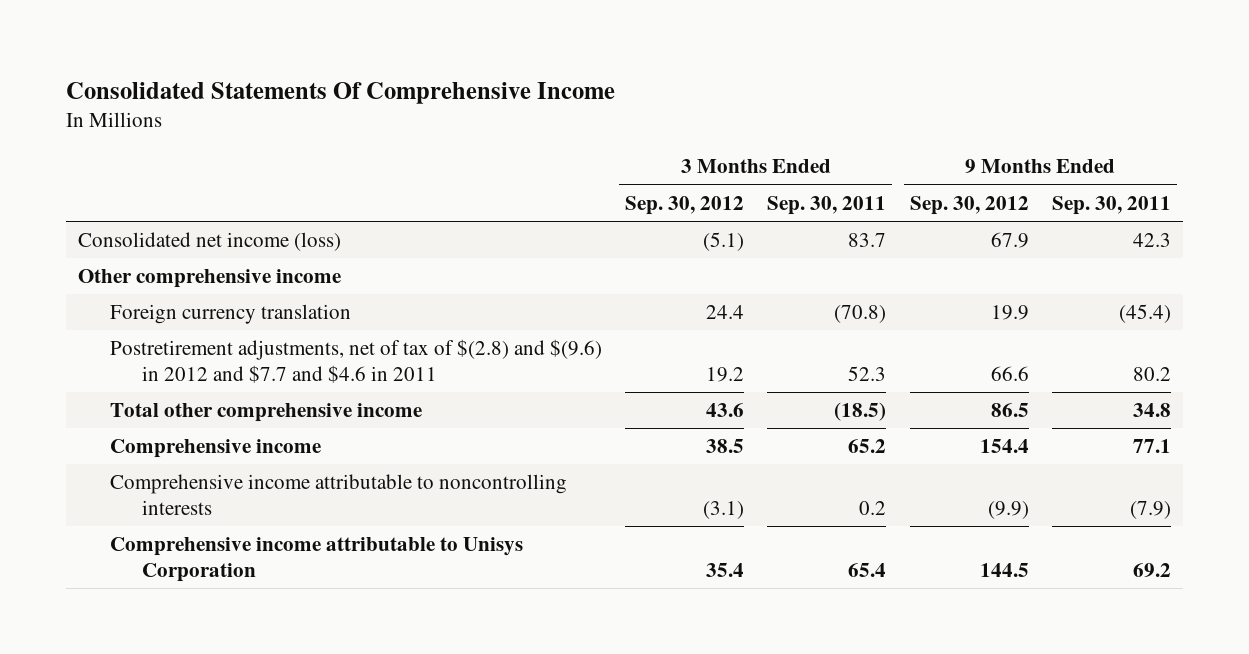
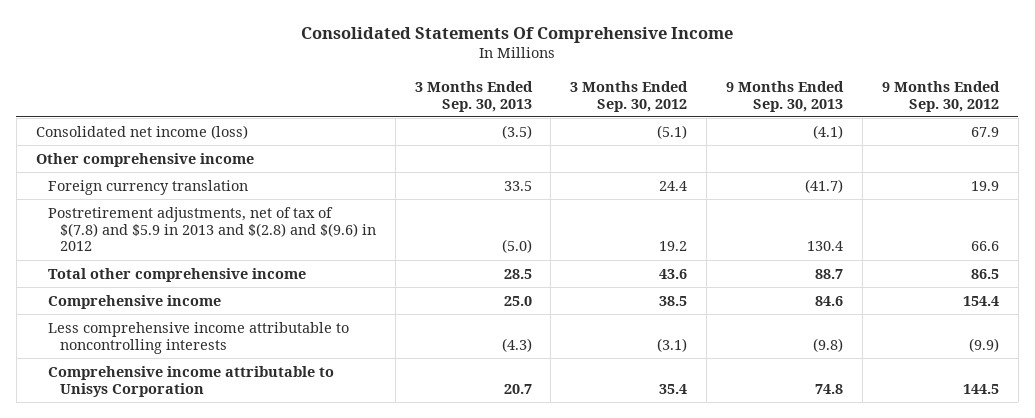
[767,195,887,215] Sep. 30, 2011 -> none
[1052,195,1172,215] Sep. 30, 2011 -> none
none -> [414,80,533,112] 3 Months Ended Sep. 30, 2013
none -> [726,80,845,112] 9 Months Ended Sep. 30, 2013
[109,339,602,383] Postretirement adjustments, net of tax of $(2.8) and $(9.6) in 2012 and $7.7 and $4.6 in 2011 -> [47,206,376,252] Postretirement adjustments, net of tax of $(7.8) and $5.9 in 2013 and $(2.8) and $(9.6) in 2012
[109,474,567,515] Comprehensive income attributable to noncontrolling interests -> [47,321,349,354] Less comprehensive income attributable to noncontrolling interests

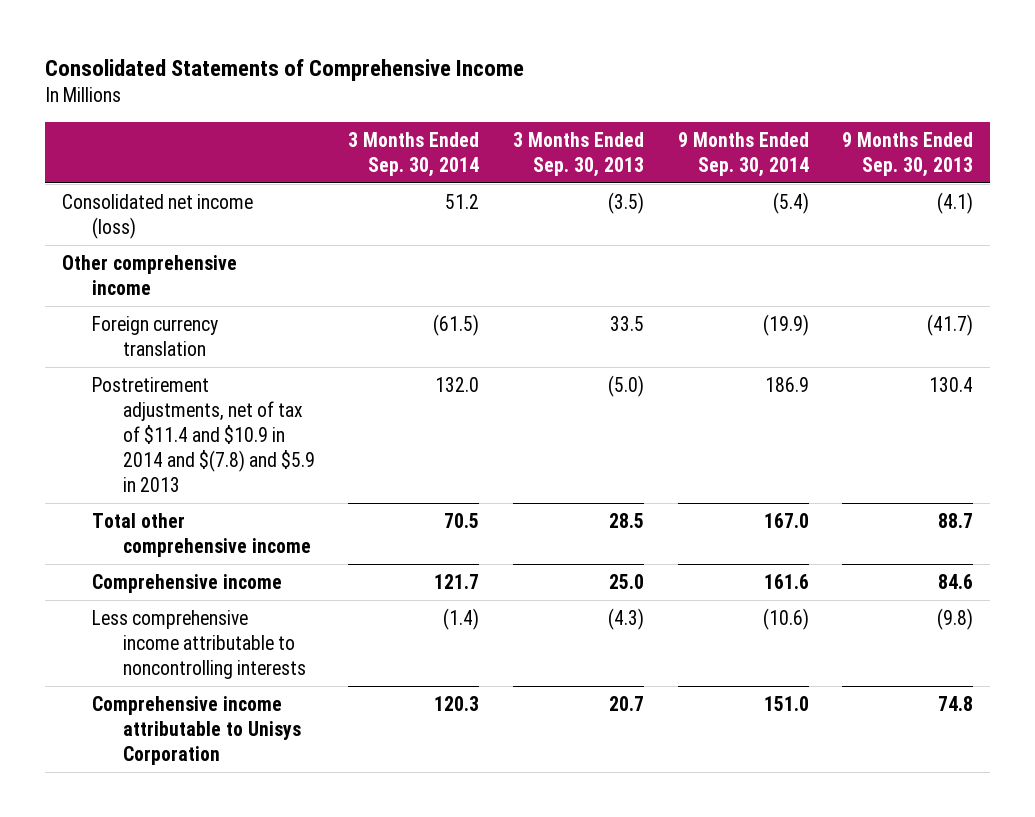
[301,26,734,43] Consolidated Statements Of Comprehensive Income -> [45,58,525,81] Consolidated Statements of Comprehensive Income
[570,80,689,112] 3 Months Ended Sep. 30, 2012 -> none
[881,80,1000,112] 9 Months Ended Sep. 30, 2012 -> none
none -> [348,131,480,177] 3 Months Ended Sep. 30, 2014
none -> [677,131,809,177] 9 Months Ended Sep. 30, 2014
[47,206,376,252] Postretirement adjustments, net of tax of $(7.8) and $5.9 in 2013 and $(2.8) and $(9.6) in 2012 -> [92,376,315,492] Postretirement adjustments, net of tax of $11.4 and $10.9 in 2014 and $(7.8) and $5.9 in 2013

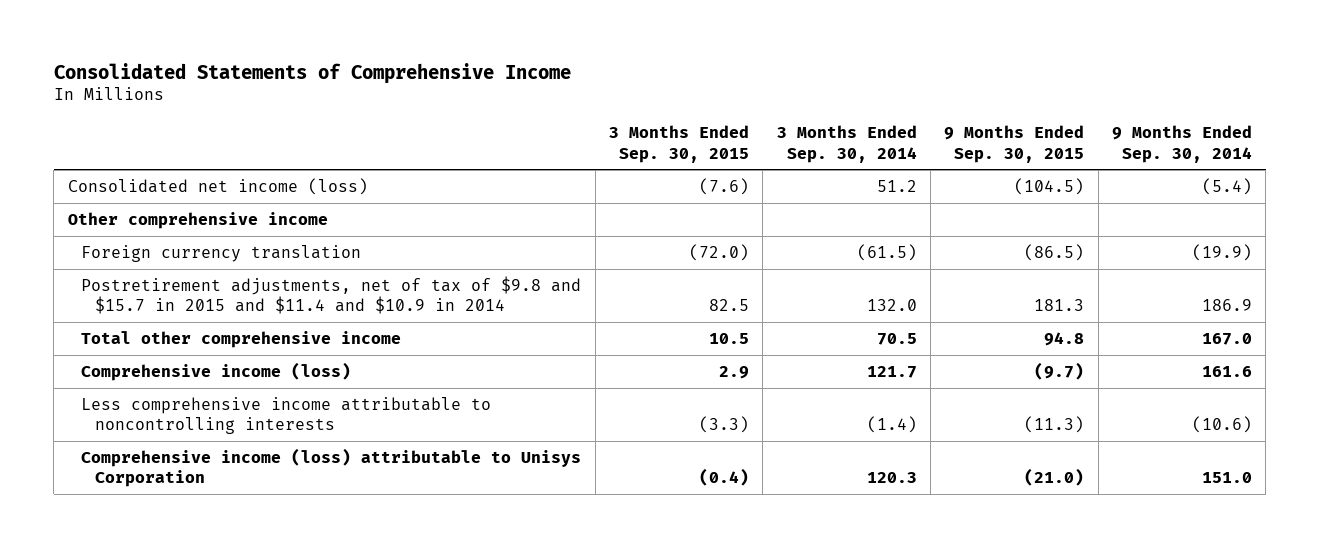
[513,131,645,177] 3 Months Ended Sep. 30, 2013 -> none
[842,131,974,177] 9 Months Ended Sep. 30, 2013 -> none
none -> [609,125,750,163] 3 Months Ended Sep. 30, 2015
none -> [944,125,1085,163] 9 Months Ended Sep. 30, 2015
[92,376,315,492] Postretirement adjustments, net of tax of $11.4 and $10.9 in 2014 and $(7.8) and $5.9 in 2013 -> [81,275,582,315] Postretirement adjustments, net of tax of $9.8 and $15.7 in 2015 and $11.4 and $10.9 in 2014
[92,573,283,593] Comprehensive income -> [81,361,352,381] Comprehensive income (loss)
[92,695,301,765] Comprehensive income attributable to Unisys Corporation -> [81,447,582,488] Comprehensive income (loss) attributable to Unisys Corporation

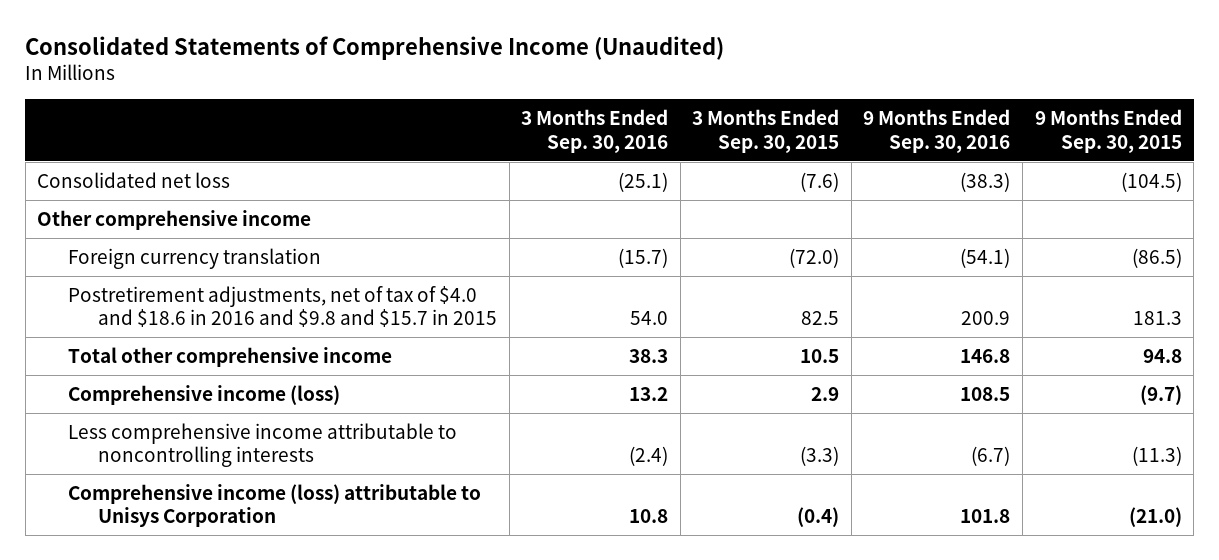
[53,62,571,84] Consolidated Statements of Comprehensive Income -> [25,35,725,60] Consolidated Statements of Comprehensive Income (Unaudited)
[776,125,917,163] 3 Months Ended Sep. 30, 2014 -> none
[1112,125,1253,163] 9 Months Ended Sep. 30, 2014 -> none
none -> [521,109,669,153] 3 Months Ended Sep. 30, 2016
none -> [863,109,1011,153] 9 Months Ended Sep. 30, 2016
[67,177,368,195] Consolidated net income (loss) -> [37,171,231,188] Consolidated net loss
[81,275,582,315] Postretirement adjustments, net of tax of $9.8 and $15.7 in 2015 and $11.4 and $10.9 in 2014 -> [67,285,497,328] Postretirement adjustments, net of tax of $4.0 and $18.6 in 2016 and $9.8 and $15.7 in 2015

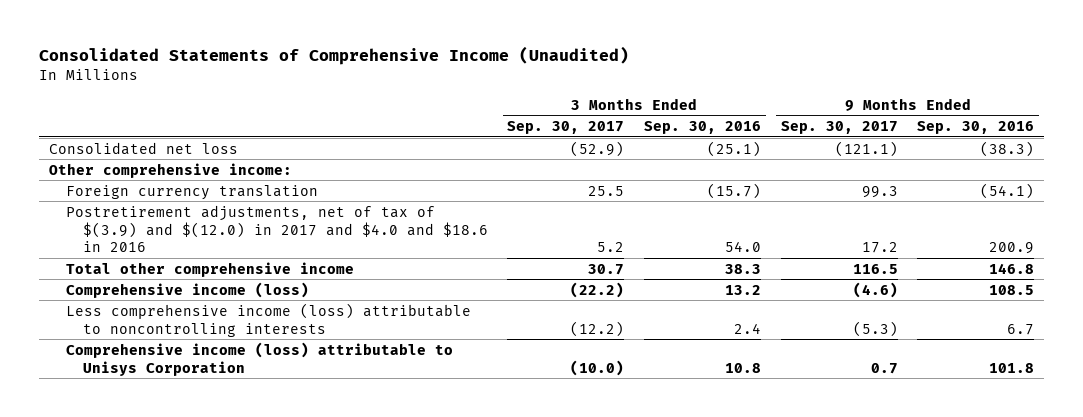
[692,109,840,153] 3 Months Ended Sep. 30, 2015 -> none
[1034,109,1182,153] 9 Months Ended Sep. 30, 2015 -> none
none -> [507,120,625,134] Sep. 30, 2017
none -> [780,120,898,134] Sep. 30, 2017
[37,209,312,230] Other comprehensive income -> [48,162,292,178] Other comprehensive income:
[67,285,497,328] Postretirement adjustments, net of tax of $4.0 and $18.6 in 2016 and $9.8 and $15.7 in 2015 -> [65,204,488,253] Postretirement adjustments, net of tax of $(3.9) and $(12.0) in 2017 and $4.0 and $18.6 in 2016
[67,422,457,468] Less comprehensive income attributable to noncontrolling interests -> [65,302,471,337] Less comprehensive income (loss) attributable to noncontrolling interests
[629,446,669,467] (2.4) -> [734,322,762,334] 2.4
[971,446,1011,467] (6.7) -> [1007,323,1035,335] 6.7

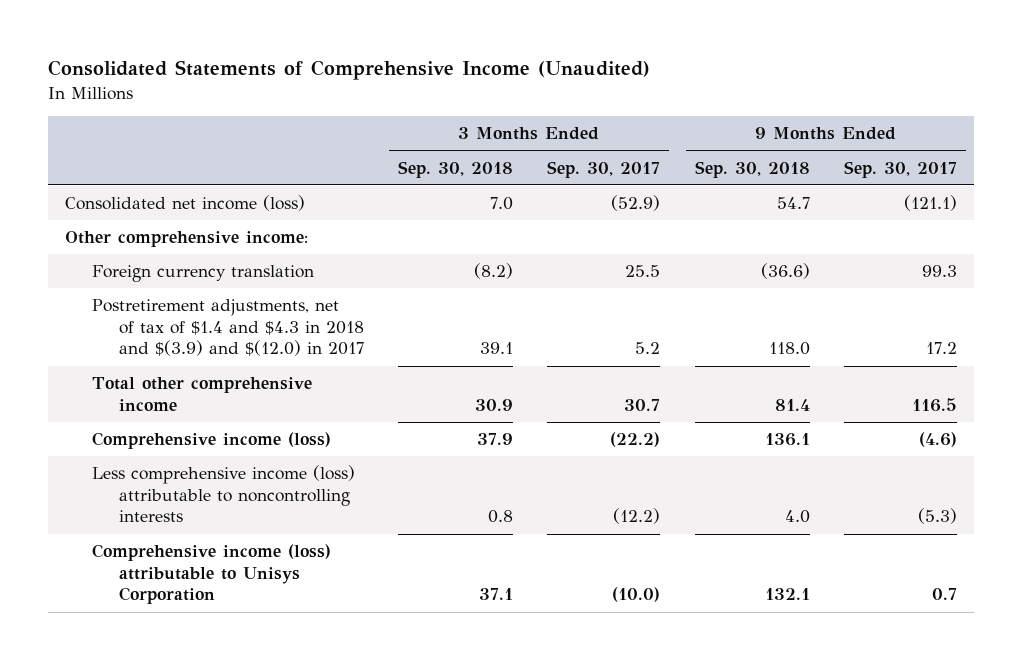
[644,120,762,134] Sep. 30, 2016 -> none
[917,120,1035,134] Sep. 30, 2016 -> none
none -> [398,160,514,178] Sep. 30, 2018
none -> [694,160,810,178] Sep. 30, 2018
[48,141,238,155] Consolidated net loss -> [65,195,306,212] Consolidated net income (loss)
[65,204,488,253] Postretirement adjustments, net of tax of $(3.9) and $(12.0) in 2017 and $4.0 and $18.6 in 2016 -> [91,299,364,357] Postretirement adjustments, net of tax of $1.4 and $4.3 in 2018 and $(3.9) and $(12.0) in 2017

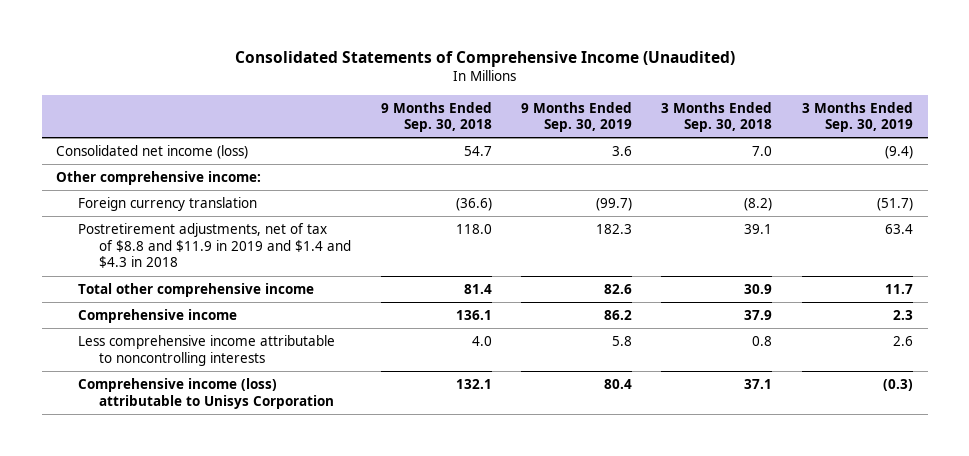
[547,160,661,178] Sep. 30, 2017 -> none
[843,160,957,178] Sep. 30, 2017 -> none
none -> [520,101,632,133] 9 Months Ended Sep. 30, 2019
none -> [801,101,913,133] 3 Months Ended Sep. 30, 2019
[91,299,364,357] Postretirement adjustments, net of tax of $1.4 and $4.3 in 2018 and $(3.9) and $(12.0) in 2017 -> [77,222,352,269] Postretirement adjustments, net of tax of $8.8 and $11.9 in 2019 and $1.4 and $4.3 in 2018
[91,432,331,450] Comprehensive income (loss) -> [77,308,237,323] Comprehensive income
[91,465,355,523] Less comprehensive income (loss) attributable to noncontrolling interests -> [77,334,335,366] Less comprehensive income attributable to noncontrolling interests

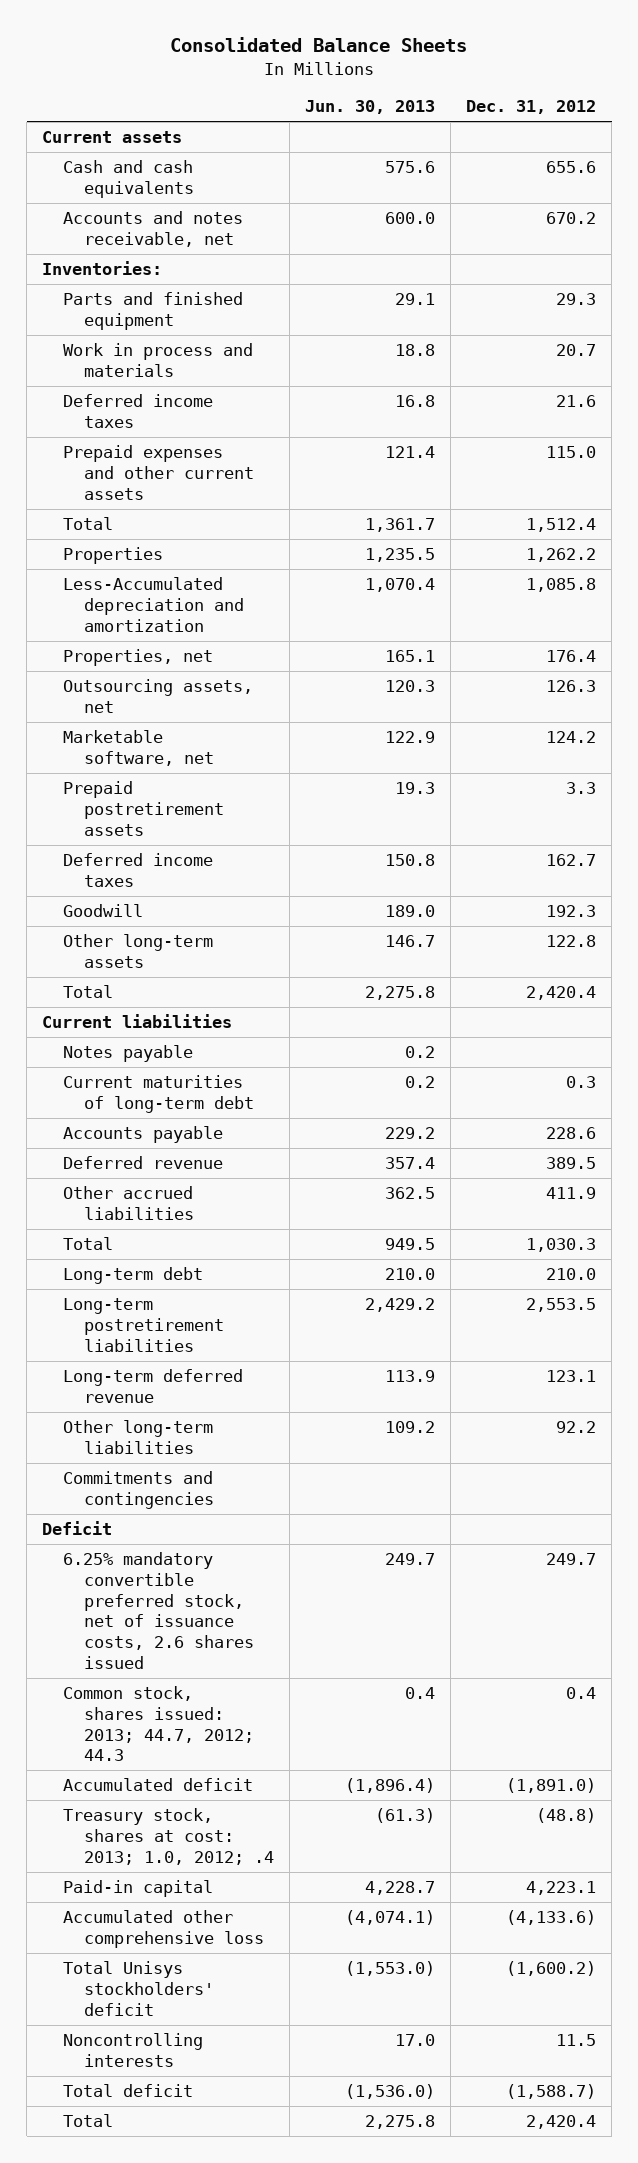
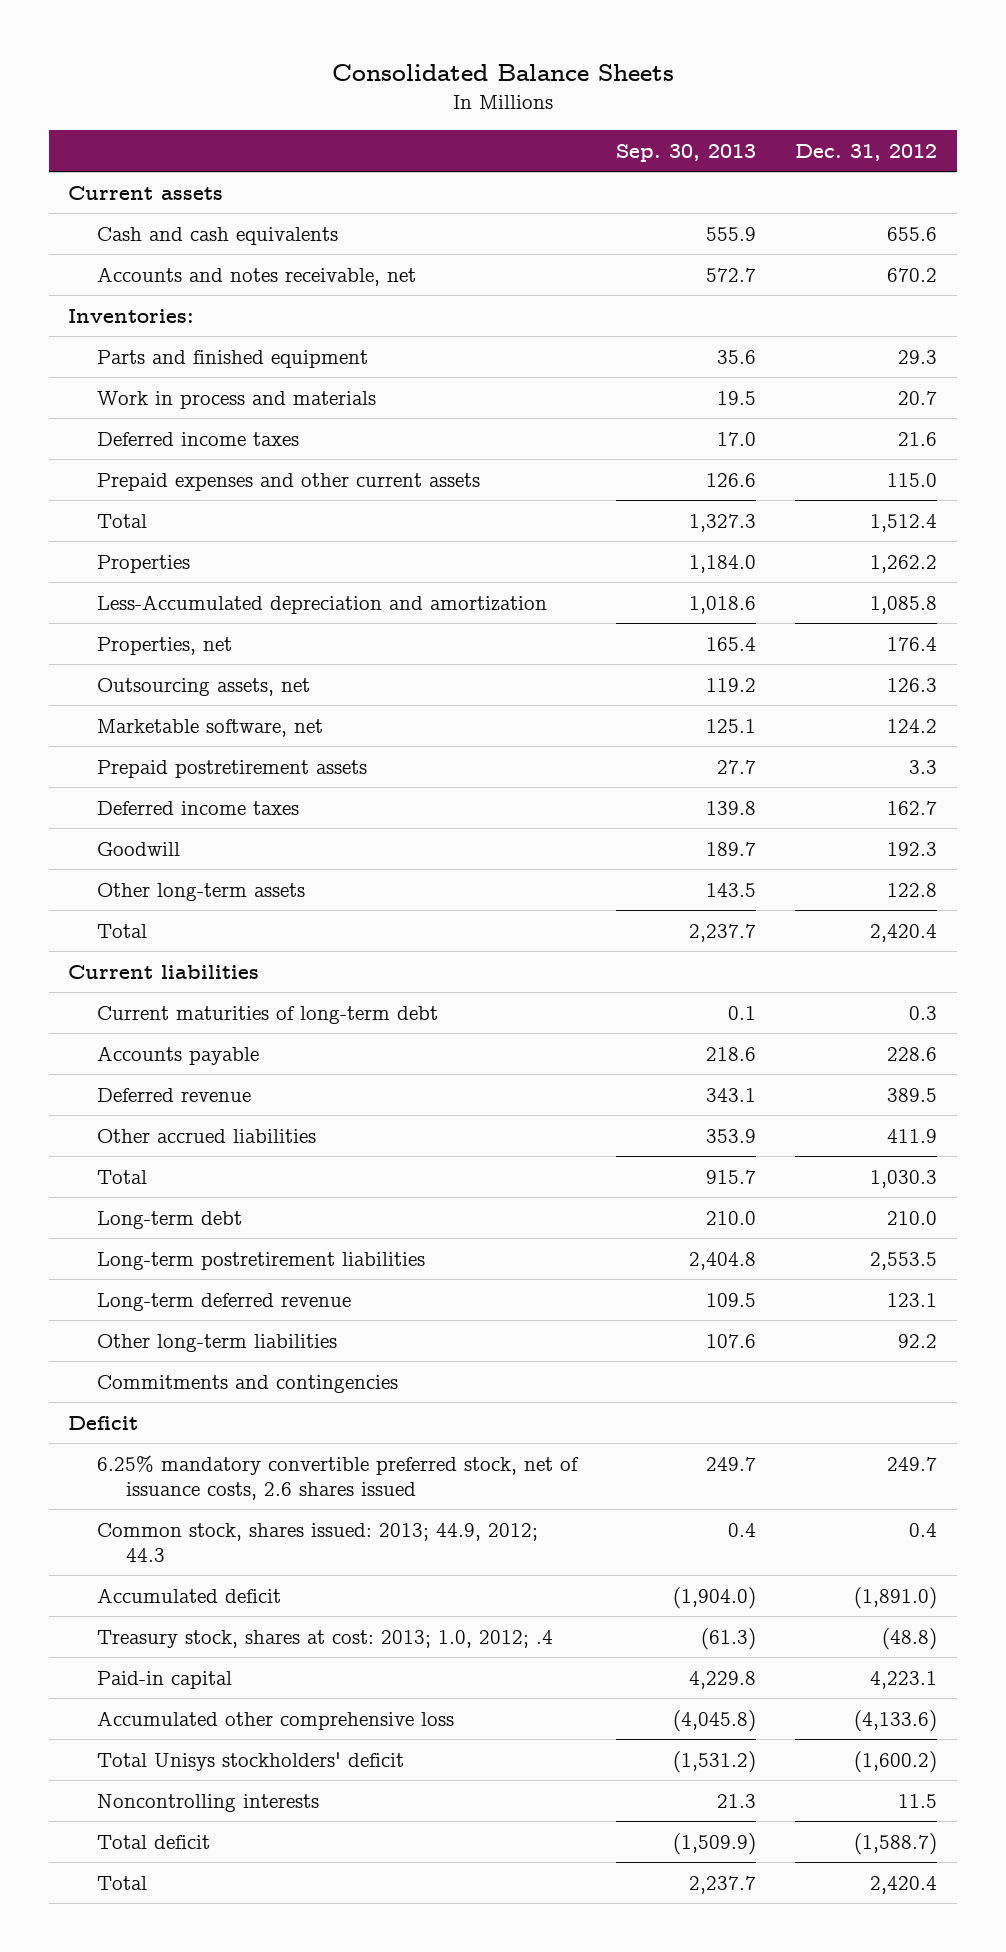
[304,100,435,115] Jun. 30, 2013 -> none
none -> [616,143,757,162] Sep. 30, 2013
[63,1045,194,1063] Notes payable -> none
[63,1686,254,1762] Common stock, shares issued: 2013; 44.7, 2012; 44.3 -> [97,1522,539,1562] Common stock, shares issued: 2013; 44.9, 2012; 44.3

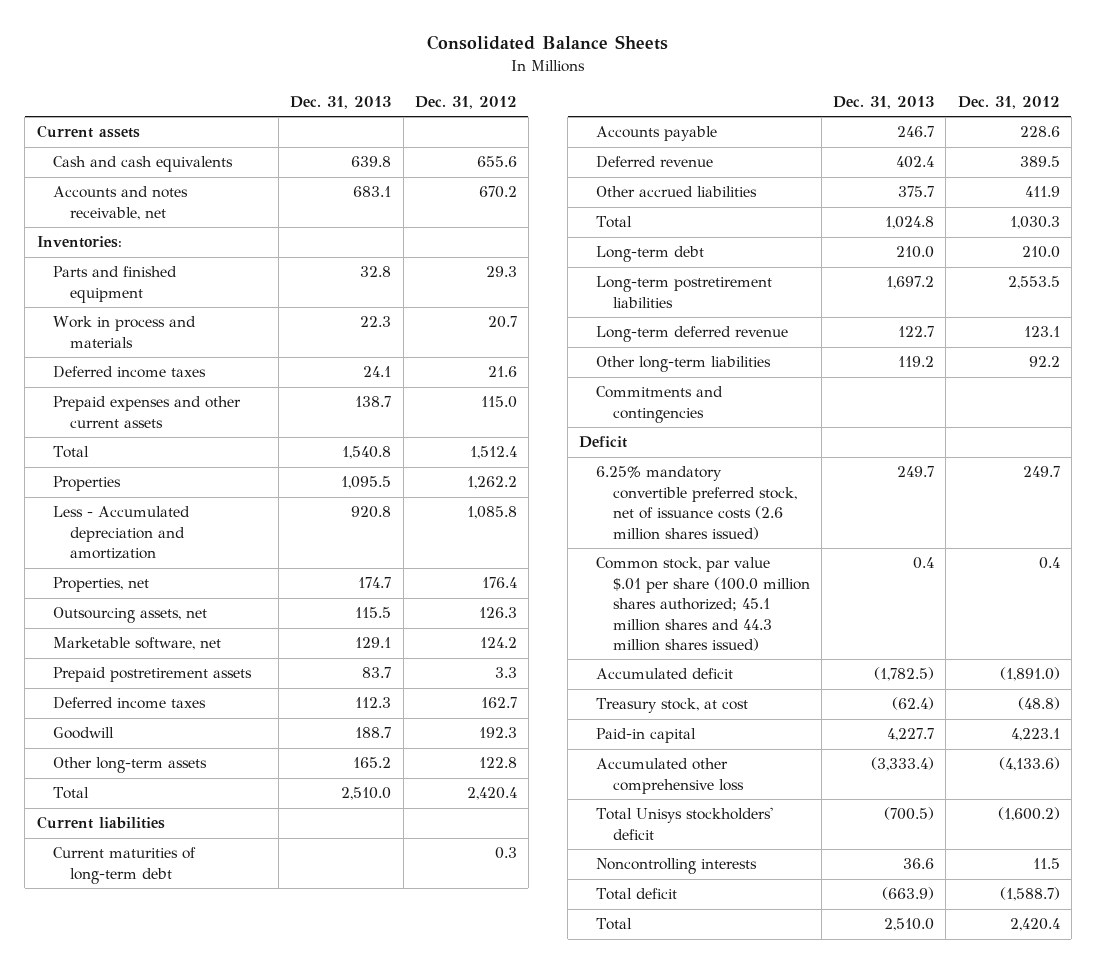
[616,143,757,162] Sep. 30, 2013 -> none
none -> [290,95,392,109] Dec. 31, 2013
[97,594,548,614] Less-Accumulated depreciation and amortization -> [53,506,191,560] Less - Accumulated depreciation and amortization
[97,1454,580,1500] 6.25% mandatory convertible preferred stock, net of issuance costs, 2.6 shares issued -> [596,466,797,540] 6.25% mandatory convertible preferred stock, net of issuance costs (2.6 million shares issued)
[97,1522,539,1562] Common stock, shares issued: 2013; 44.9, 2012; 44.3 -> [596,557,810,651] Common stock, par value $.01 per share (100.0 million shares authorized; 45.1 million shares and 44.3 million shares issued)
[97,1629,554,1648] Treasury stock, shares at cost: 2013; 1.0, 2012; .4 -> [596,698,749,714] Treasury stock, at cost

